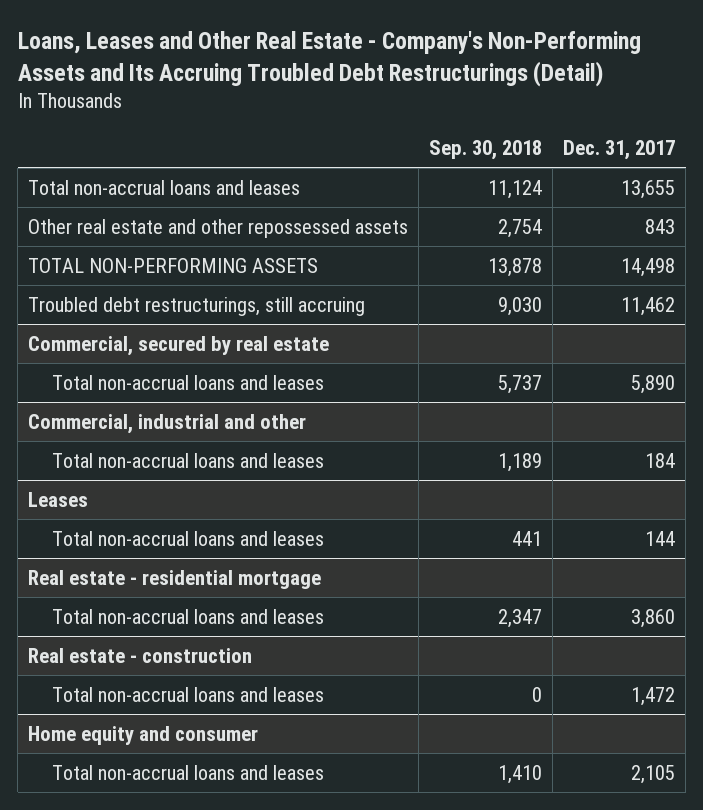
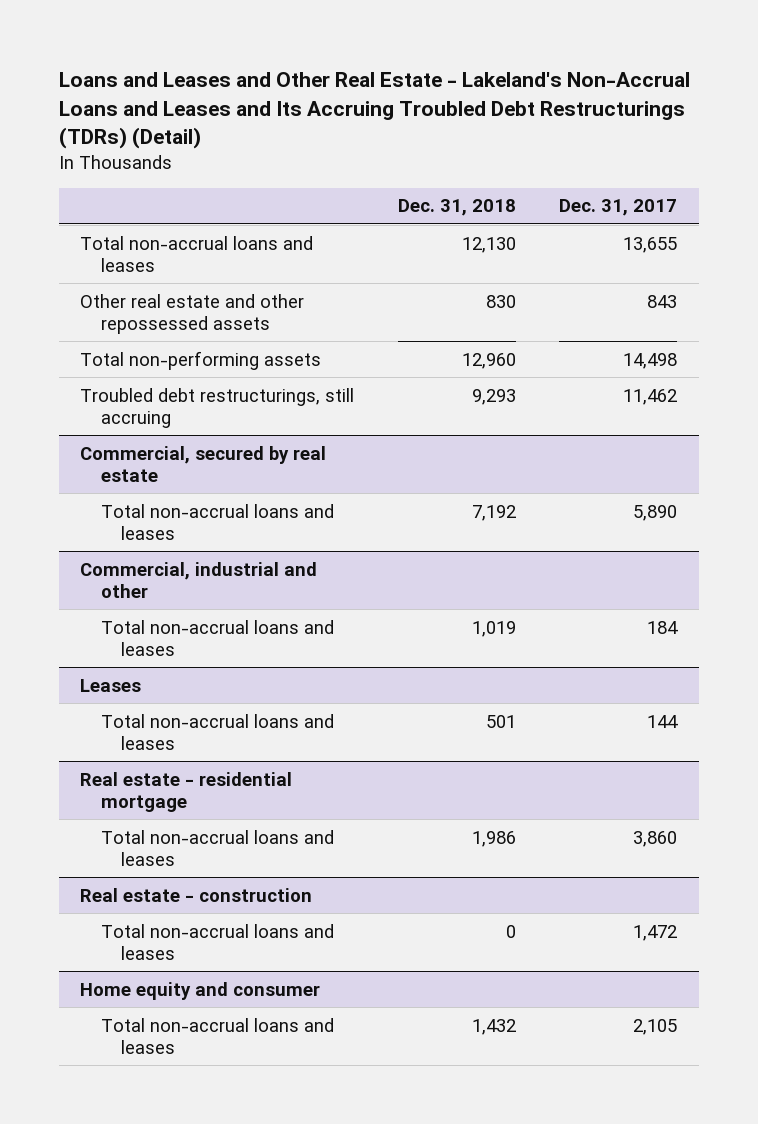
[17,31,641,87] Loans, Leases and Other Real Estate - Company's Non-Performing Assets and Its Accruing Troubled Debt Restructurings (Detail) -> [58,72,690,150] Loans and Leases and Other Real Estate - Lakeland's Non-Accrual Loans and Leases and Its Accruing Troubled Debt Restructurings (TDRs) (Detail)
[429,139,543,160] Sep. 30, 2018 -> none
none -> [397,199,516,217] Dec. 31, 2018
[28,257,319,273] TOTAL NON-PERFORMING ASSETS -> [80,350,322,370] Total non-performing assets

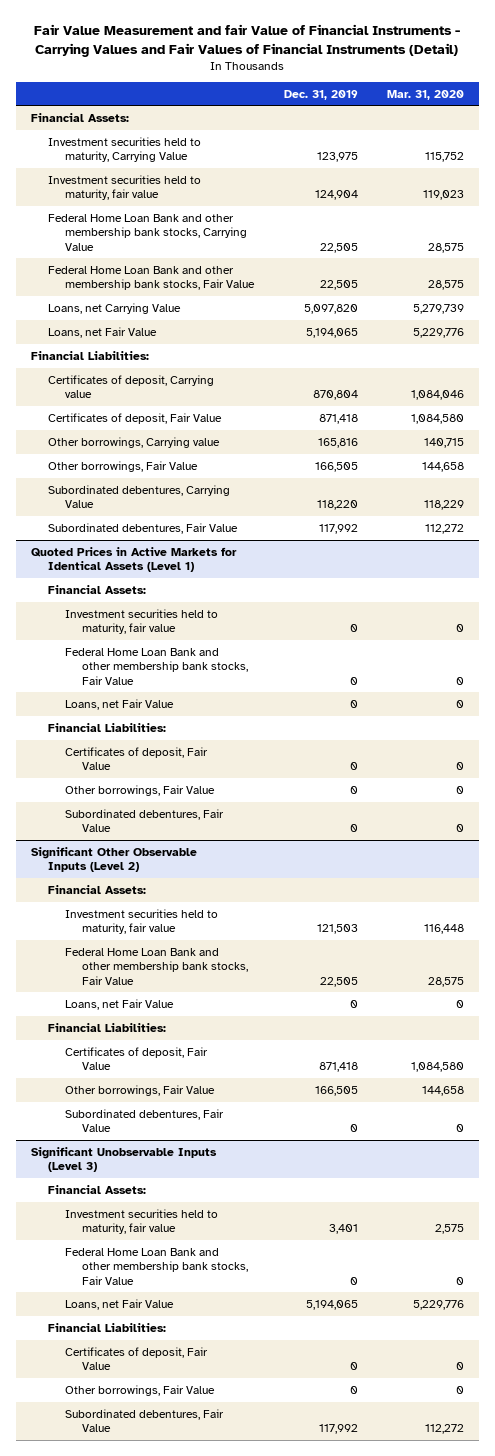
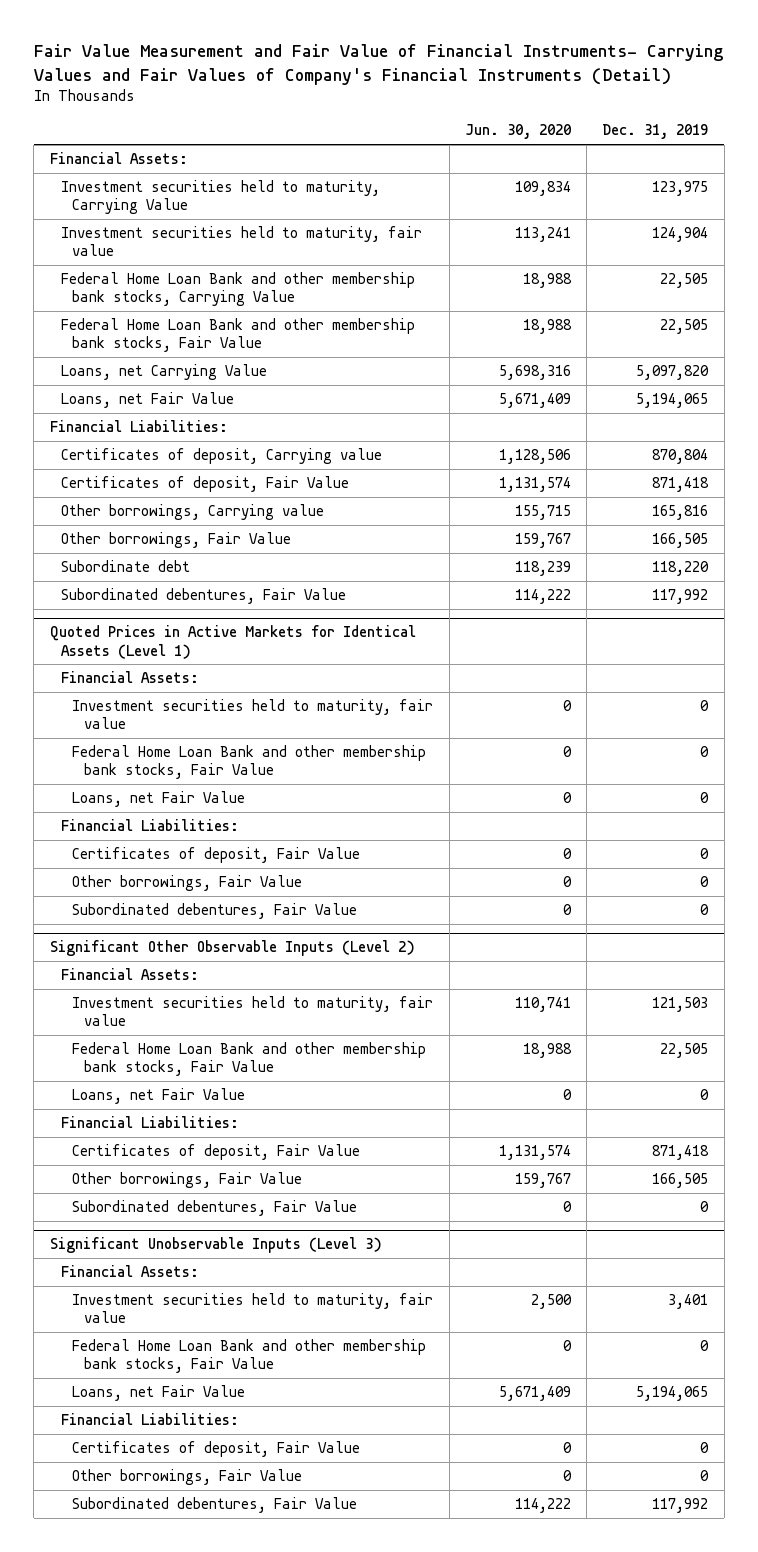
[34,23,461,57] Fair Value Measurement and fair Value of Financial Instruments - Carrying Values and Fair Values of Financial Instruments (Detail) -> [33,44,723,85] Fair Value Measurement and Fair Value of Financial Instruments- Carrying Values and Fair Values of Company's Financial Instruments (Detail)
[387,89,465,100] Mar. 31, 2020 -> none
none -> [464,124,571,140] Jun. 30, 2020
[48,484,231,509] Subordinated debentures, Carrying Value -> [61,560,191,573] Subordinate debt

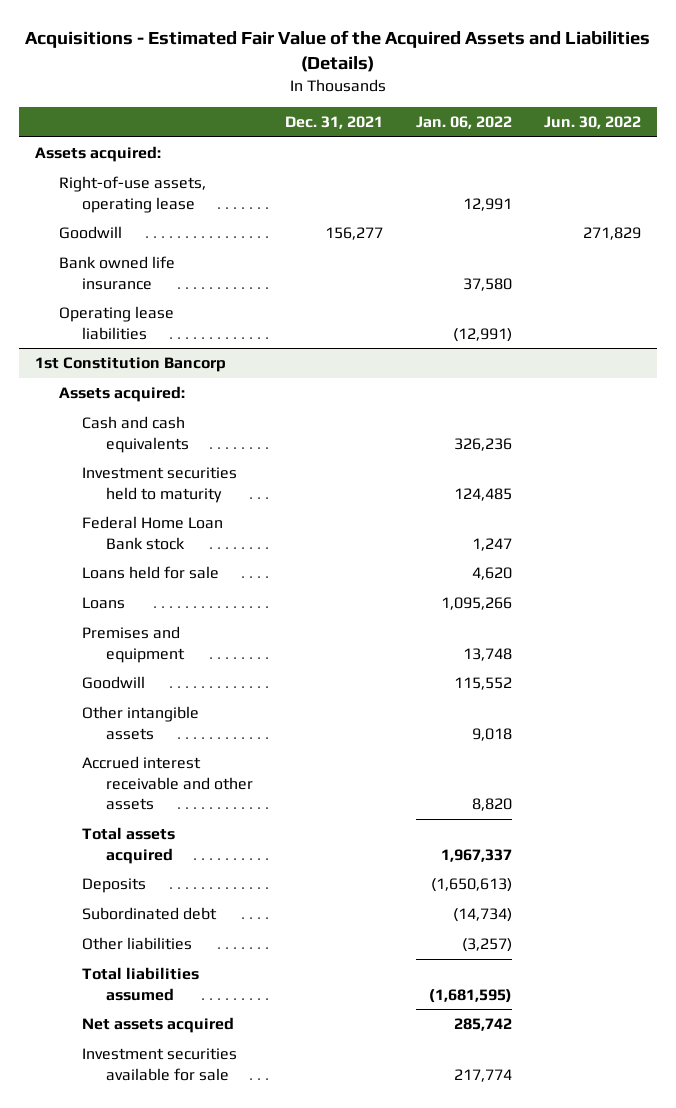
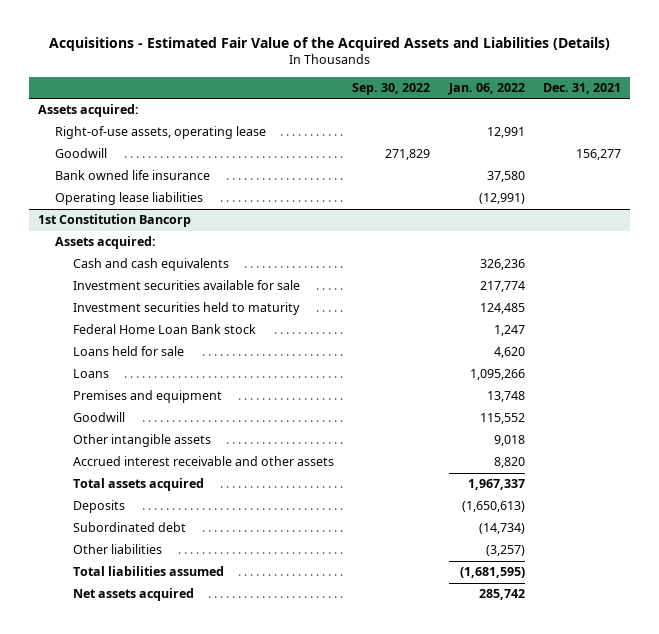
[544,116,642,130] Jun. 30, 2022 -> none
none -> [352,82,431,95] Sep. 30, 2022
[82,1048,238,1081] Investment securities available for sale -> [72,280,300,291] Investment securities available for sale

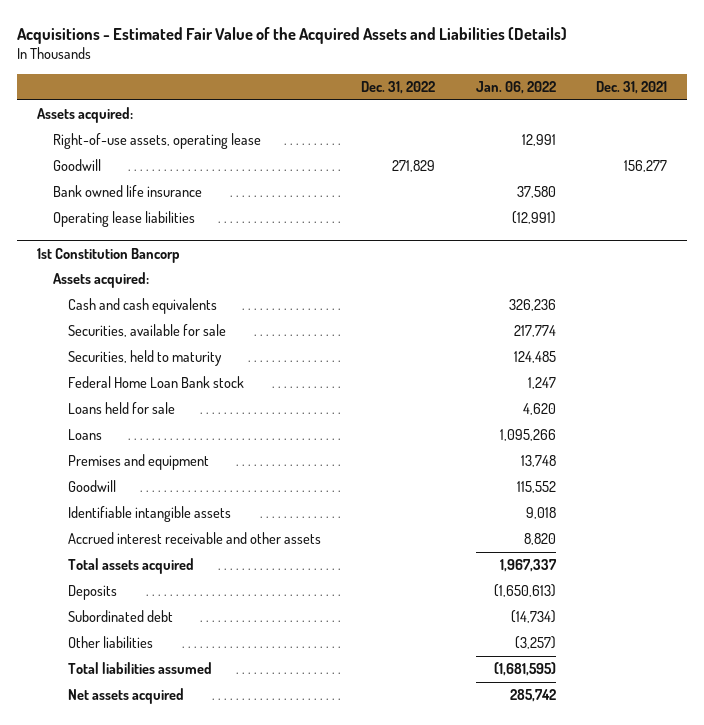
[352,82,431,95] Sep. 30, 2022 -> none
none -> [361,81,436,95] Dec. 31, 2022
[72,280,300,291] Investment securities available for sale -> [68,324,227,338] Securities, available for sale
[72,302,300,316] Investment securities held to maturity -> [68,350,223,367] Securities, held to maturity
[72,434,211,448] Other intangible assets -> [68,506,232,523] Identifiable intangible assets

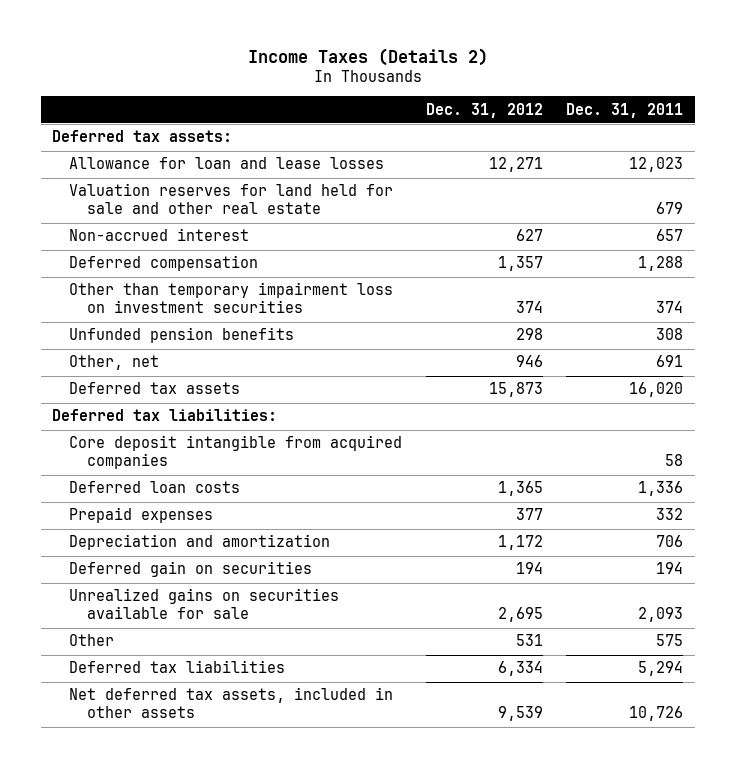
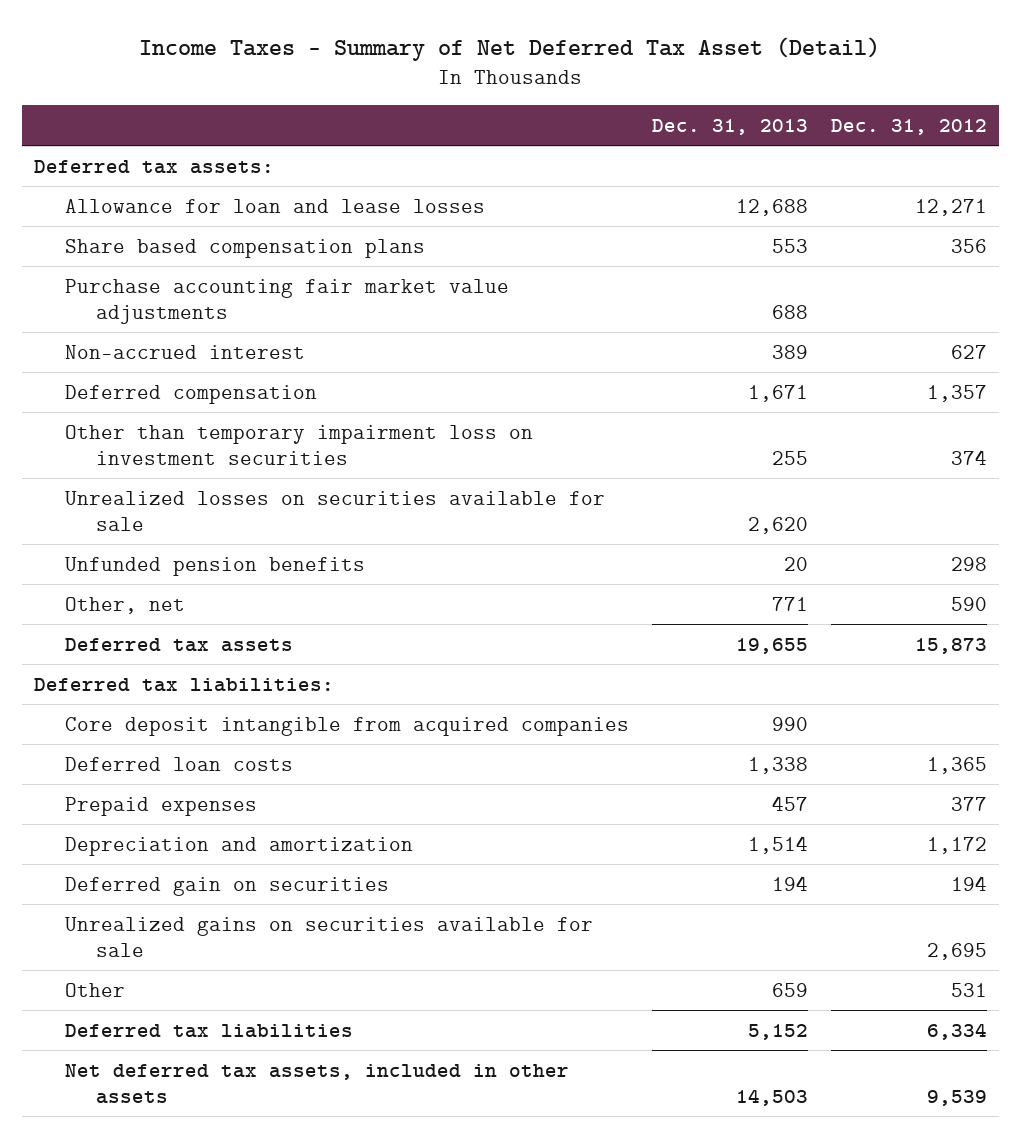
[247,47,488,66] Income Taxes (Details 2) -> [139,37,881,62] Income Taxes - Summary of Net Deferred Tax Asset (Detail)
[566,102,684,118] Dec. 31, 2011 -> none
none -> [651,118,808,135] Dec. 31, 2013
[69,183,394,215] Valuation reserves for land held for sale and other real estate -> none
none -> [64,238,425,258] Share based compensation plans
none -> [64,278,509,324] Purchase accounting fair market value adjustments
none -> [64,490,605,531] Unrealized losses on securities available for sale
[515,355,543,368] 946 -> [951,596,988,611] 590

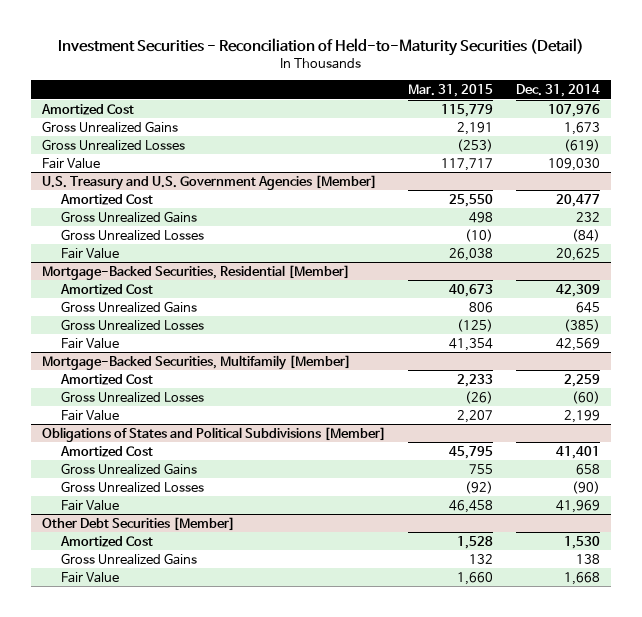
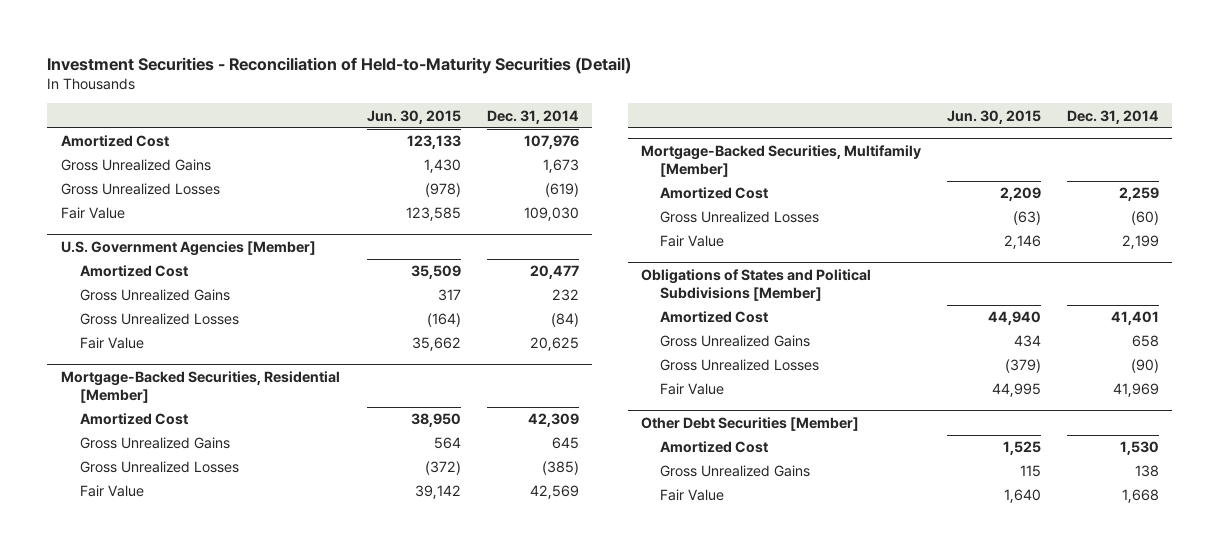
[408,83,494,97] Mar. 31, 2015 -> none
none -> [366,109,461,124] Jun. 30, 2015
[42,174,378,190] U.S. Treasury and U.S. Government Agencies [Member] -> [60,240,316,256] U.S. Government Agencies [Member]

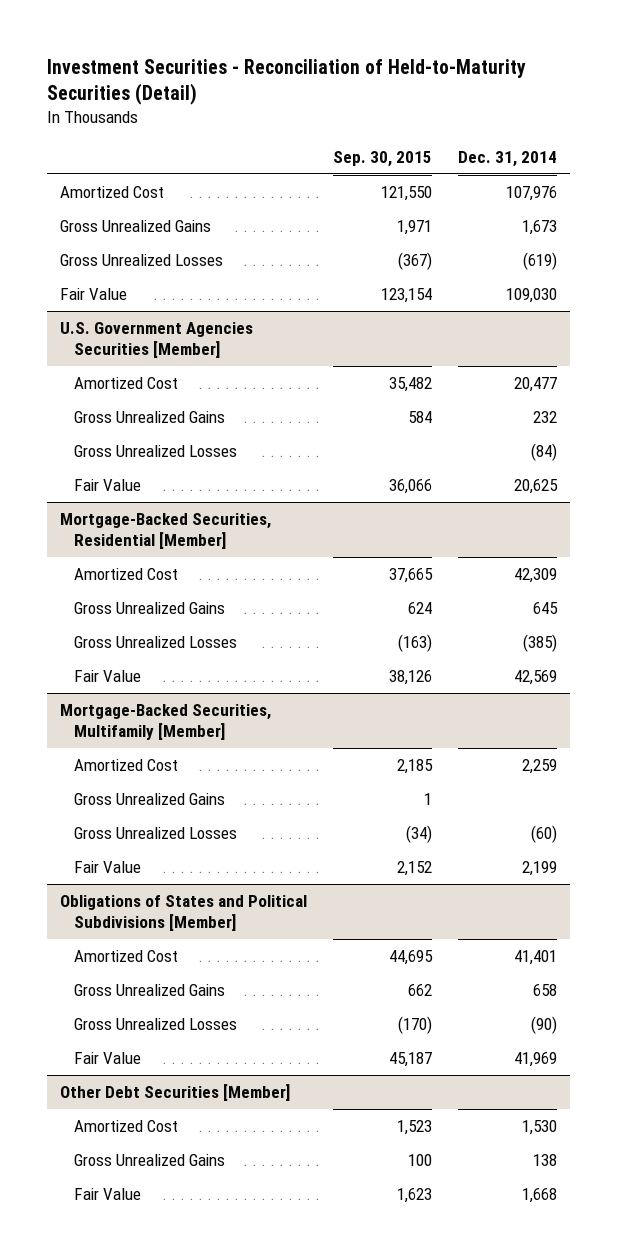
[366,109,461,124] Jun. 30, 2015 -> none
none -> [333,150,433,167] Sep. 30, 2015
[60,240,316,256] U.S. Government Agencies [Member] -> [60,322,254,359] U.S. Government Agencies Securities [Member]
none -> [73,793,225,806] Gross Unrealized Gains

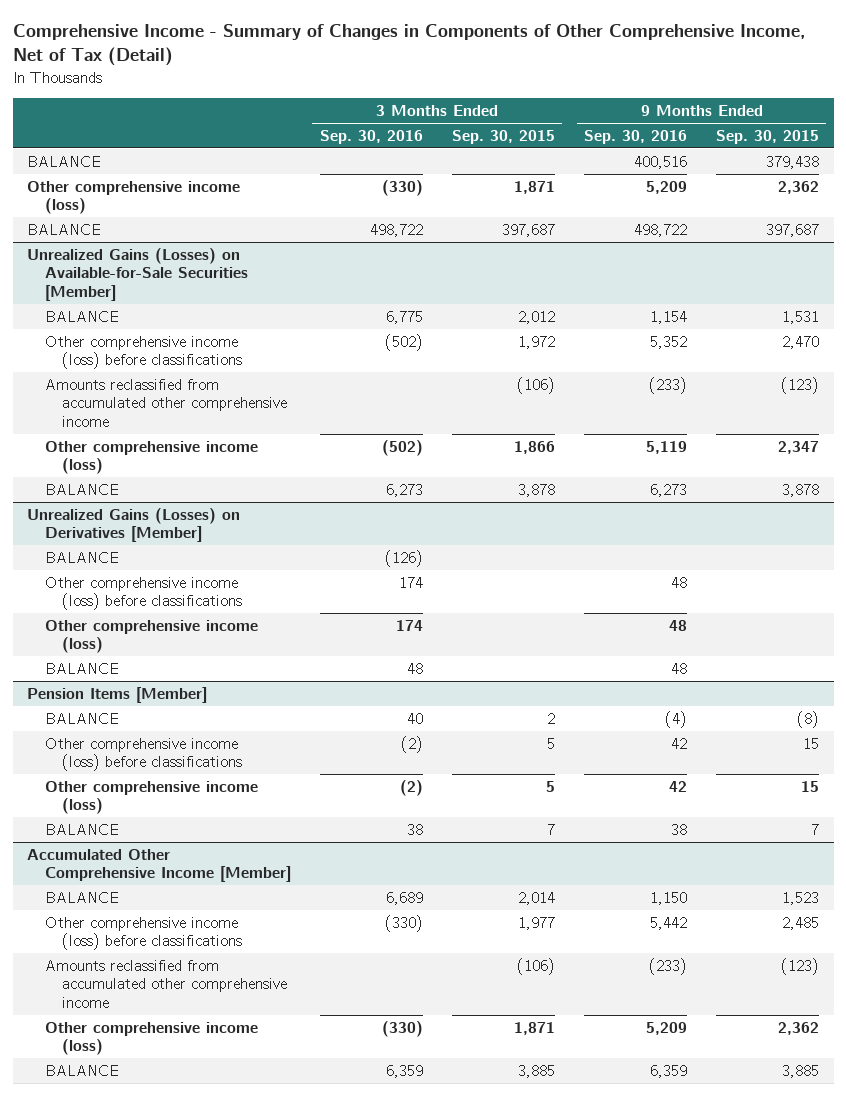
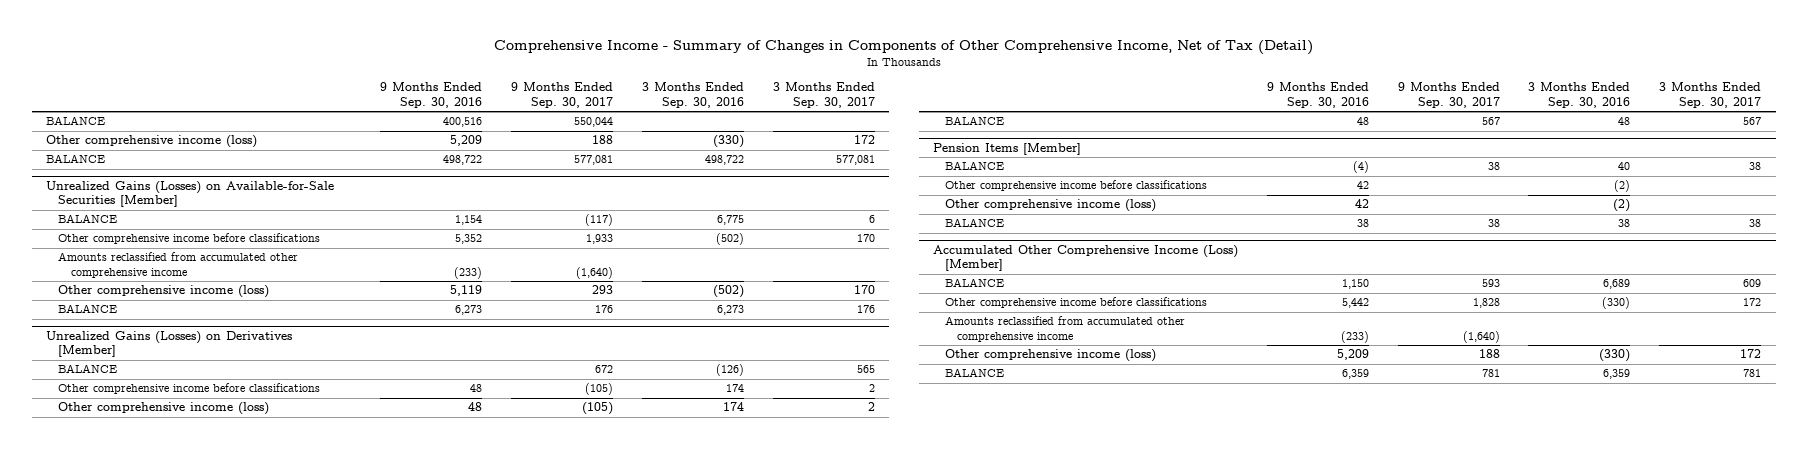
[451,129,555,144] Sep. 30, 2015 -> none
[716,129,820,144] Sep. 30, 2015 -> none
none -> [510,82,613,109] 9 Months Ended Sep. 30, 2017
none -> [772,82,875,109] 3 Months Ended Sep. 30, 2017
[44,335,243,370] Other comprehensive income (loss) before classifications -> [58,233,321,245] Other comprehensive income before classifications
[44,576,243,611] Other comprehensive income (loss) before classifications -> [58,383,321,395] Other comprehensive income before classifications
[44,737,243,772] Other comprehensive income (loss) before classifications -> [945,180,1208,192] Other comprehensive income before classifications
[27,848,291,883] Accumulated Other Comprehensive Income [Member] -> [932,244,1238,272] Accumulated Other Comprehensive Income (Loss) [Member]
[44,916,243,951] Other comprehensive income (loss) before classifications -> [945,297,1208,309] Other comprehensive income before classifications

